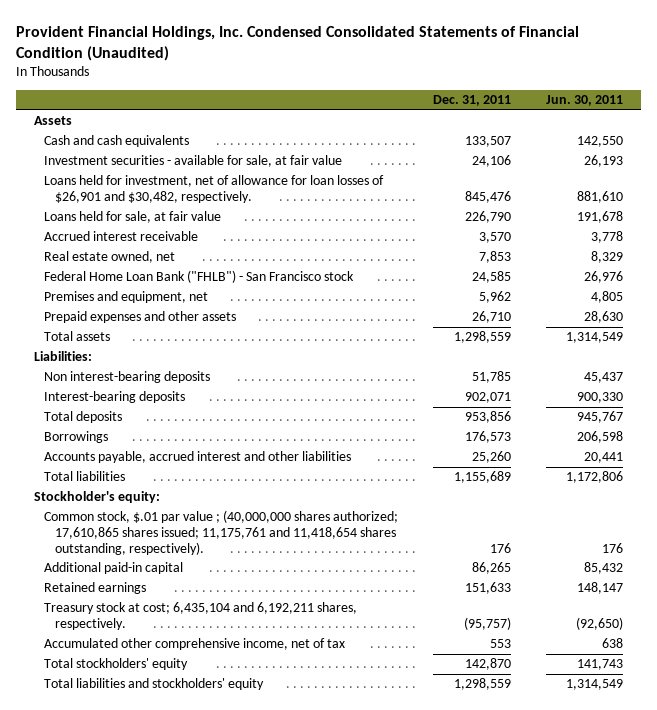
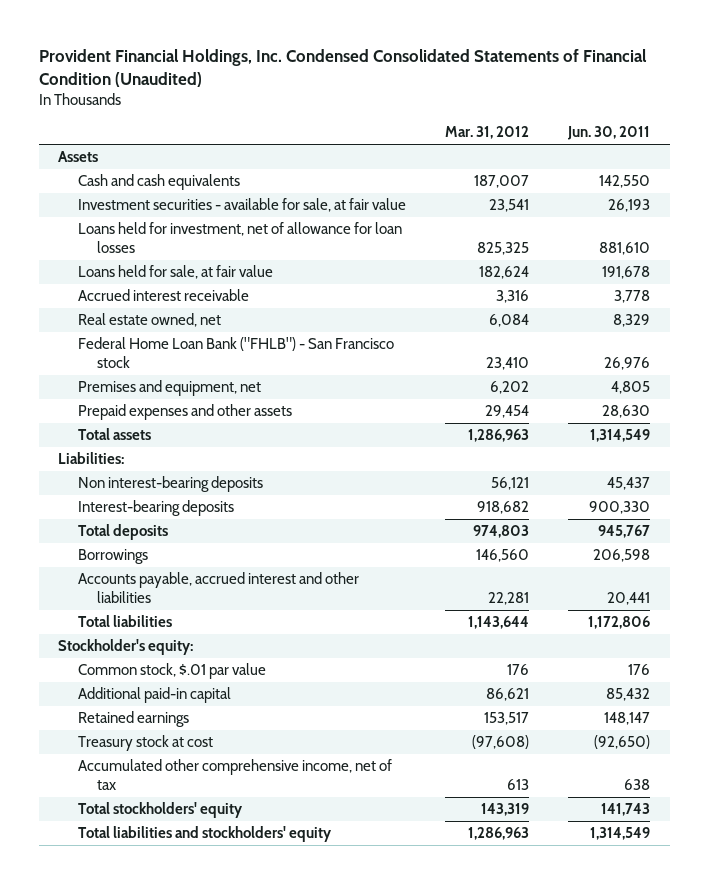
[433,95,512,107] Dec. 31, 2011 -> none
none -> [444,126,529,140] Mar. 31, 2012
[44,175,385,203] Loans held for investment, net of allowance for loan losses of $26,901 and $30,482, respectively. -> [77,222,402,253] Loans held for investment, net of allowance for loan losses
[44,510,399,555] Common stock, $.01 par value ; (40,000,000 shares authorized; 17,610,865 shares issued; 11,175,761 and 11,418,654 shares outstanding, respectively). -> [77,663,266,680] Common stock, $.01 par value
[44,602,358,630] Treasury stock at cost; 6,435,104 and 6,192,211 shares, respectively. -> [77,735,213,752] Treasury stock at cost

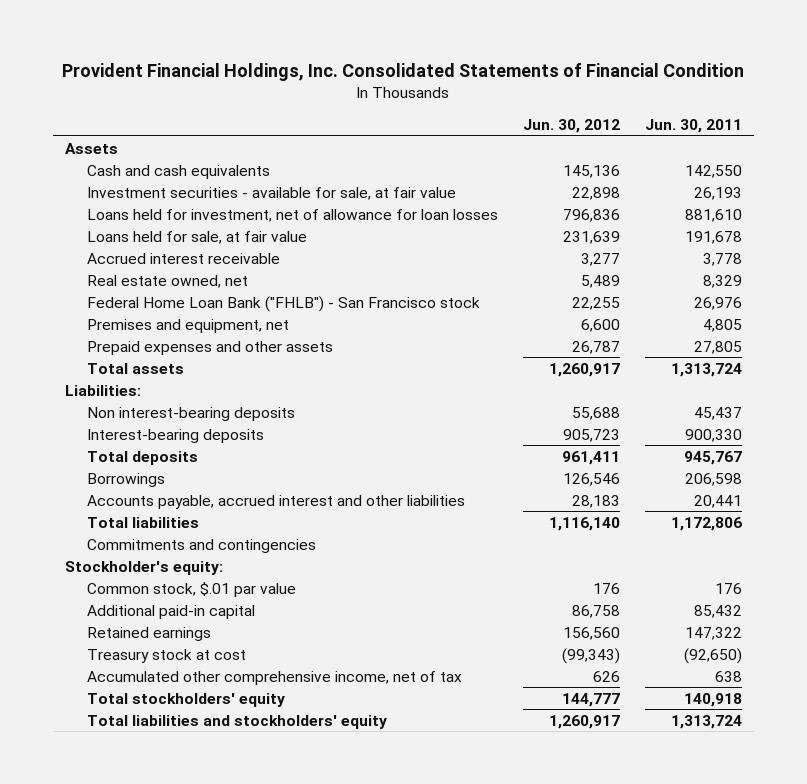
[38,48,647,87] Provident Financial Holdings, Inc. Condensed Consolidated Statements of Financial Condition (Unaudited) -> [62,63,745,82] Provident Financial Holdings, Inc. Consolidated Statements of Financial Condition
[444,126,529,140] Mar. 31, 2012 -> none
none -> [522,119,620,134] Jun. 30, 2012
[602,405,651,419] 28,630 -> [693,340,742,354] 27,805
[590,429,651,443] 1,314,549 -> [670,362,742,377] 1,313,724
none -> [86,538,316,553] Commitments and contingencies
[604,712,651,726] 148,147 -> [684,626,742,640] 147,322
[601,803,651,817] 141,743 -> [683,692,742,707] 140,918
[590,827,651,841] 1,314,549 -> [670,714,742,729] 1,313,724

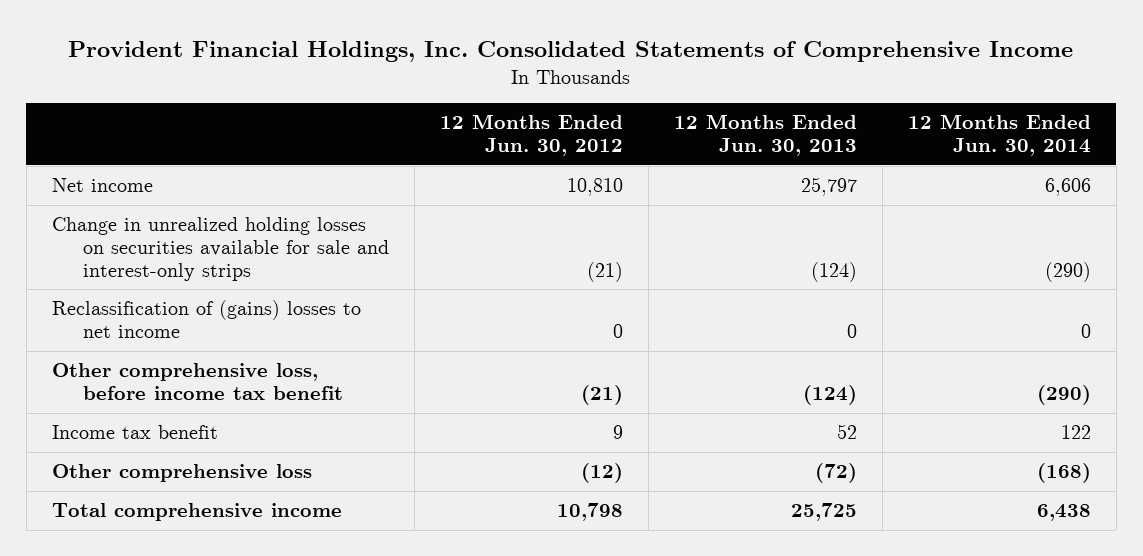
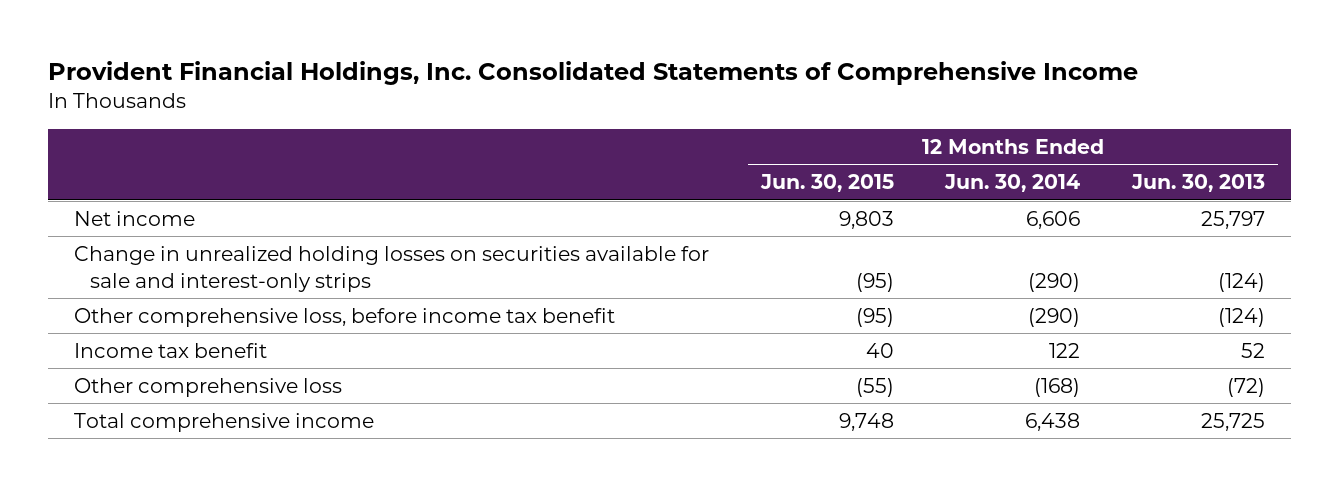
[439,114,623,157] 12 Months Ended Jun. 30, 2012 -> none
none -> [759,174,894,193] Jun. 30, 2015
[51,300,361,339] Reclassification of (gains) losses to net income -> none

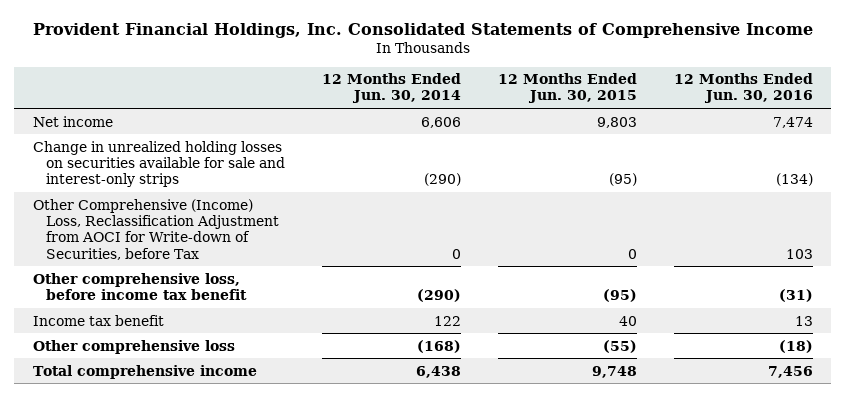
[1130,174,1265,193] Jun. 30, 2013 -> none
none -> [673,73,813,104] 12 Months Ended Jun. 30, 2016
none -> [32,198,279,260] Other Comprehensive (Income) Loss, Reclassification Adjustment from AOCI for Write-down of Securities, before Tax

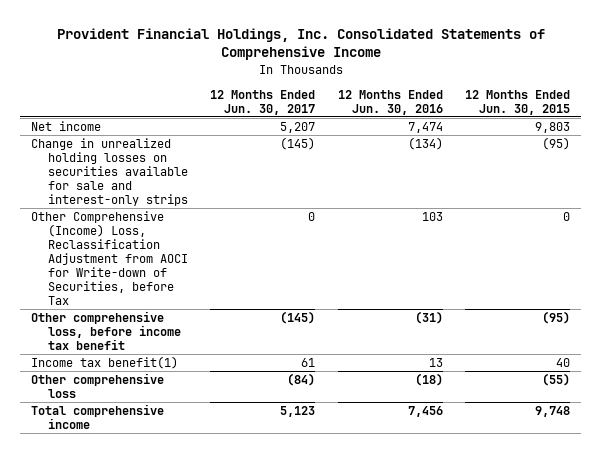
[321,73,461,104] 12 Months Ended Jun. 30, 2014 -> none
none -> [210,89,316,115] 12 Months Ended Jun. 30, 2017
[32,314,164,326] Income tax benefit -> [31,355,179,369] Income tax benefit(1)

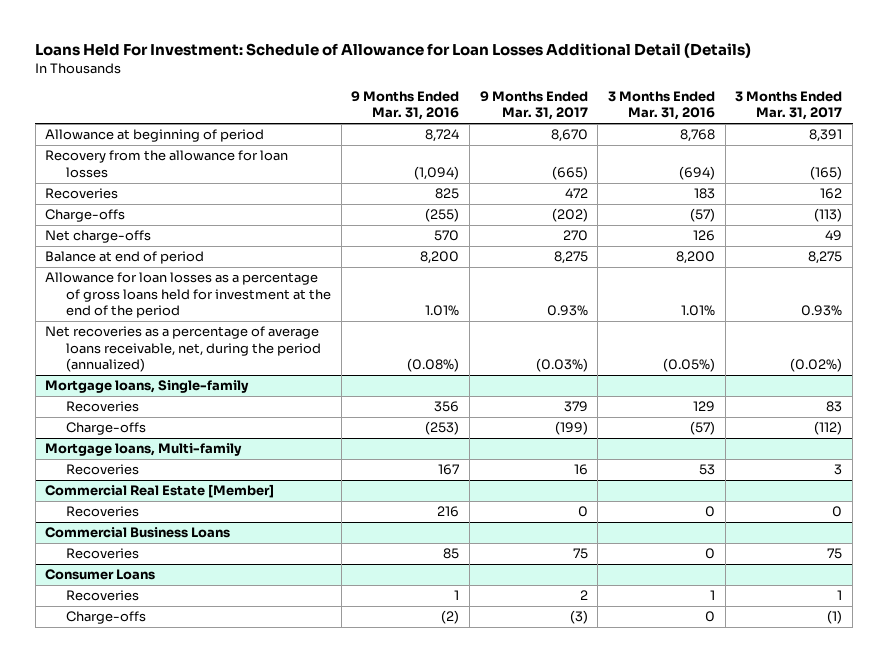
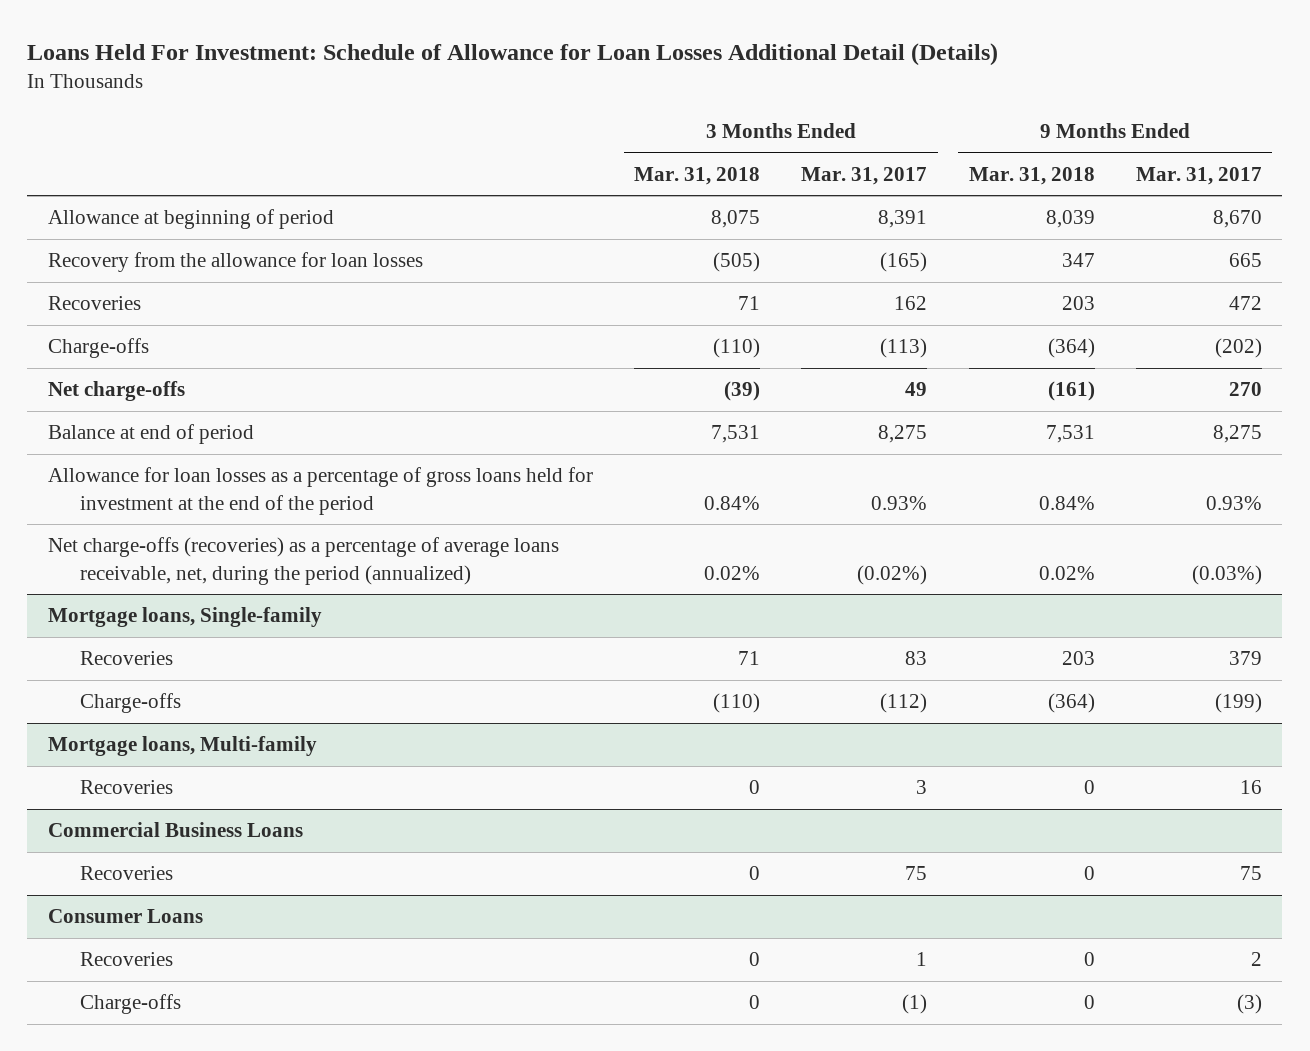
[351,91,460,121] 9 Months Ended Mar. 31, 2016 -> none
[608,91,716,121] 3 Months Ended Mar. 31, 2016 -> none
none -> [634,166,761,185] Mar. 31, 2018
none -> [968,166,1095,185] Mar. 31, 2018
[551,165,588,180] (665) -> [1228,253,1262,268] 665
[45,326,321,372] Net recoveries as a percentage of average loans receivable, net, during the period (annualized) -> [47,537,559,585] Net charge-offs (recoveries) as a percentage of average loans receivable, net, during the period (annualized)
[45,484,275,499] Commercial Real Estate [Member] -> none
[65,506,139,518] Recoveries -> none

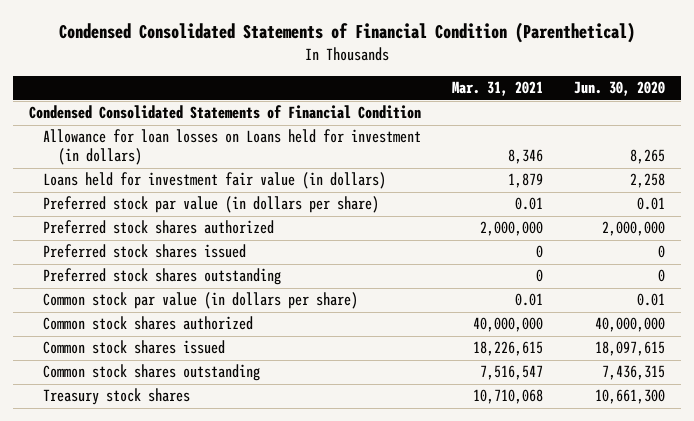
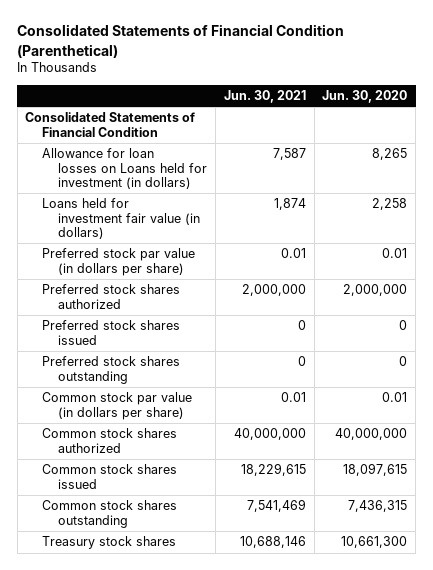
[58,22,635,44] Condensed Consolidated Statements of Financial Condition (Parenthetical) -> [17,24,345,58] Consolidated Statements of Financial Condition (Parenthetical)
[452,81,544,97] Mar. 31, 2021 -> none
none -> [223,89,306,103] Jun. 30, 2021
[28,105,421,120] Condensed Consolidated Statements of Financial Condition -> [25,112,196,137] Consolidated Statements of Financial Condition

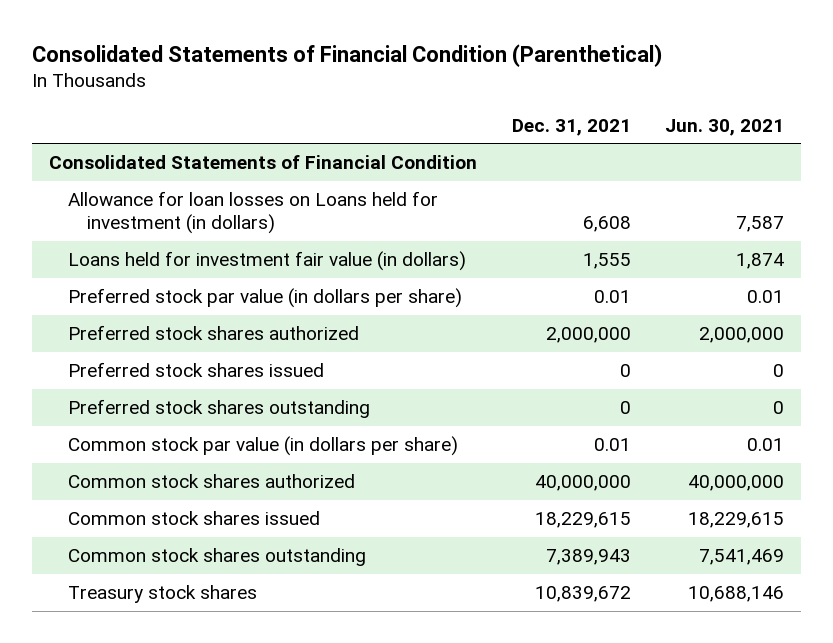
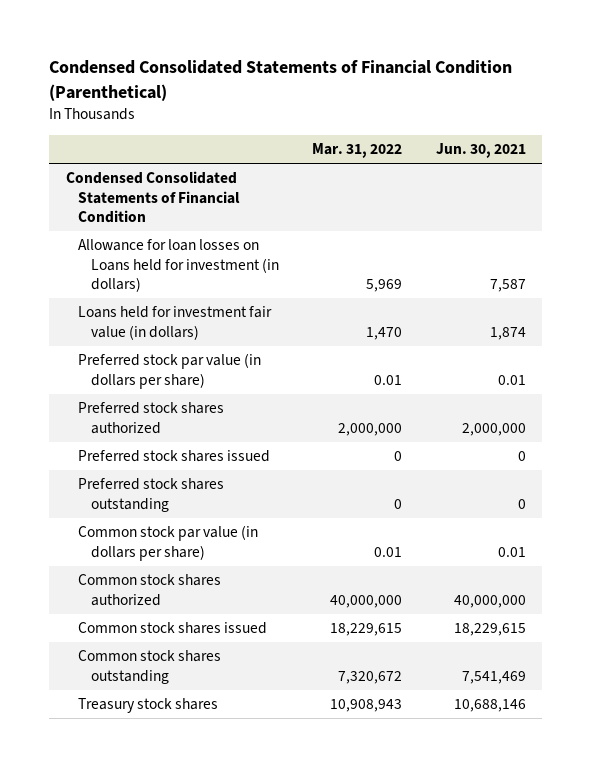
[31,43,662,67] Consolidated Statements of Financial Condition (Parenthetical) -> [49,60,513,101] Condensed Consolidated Statements of Financial Condition (Parenthetical)
[511,118,631,136] Dec. 31, 2021 -> none
none -> [312,143,403,159] Mar. 31, 2022
[49,155,478,170] Consolidated Statements of Financial Condition -> [65,171,241,224] Condensed Consolidated Statements of Financial Condition

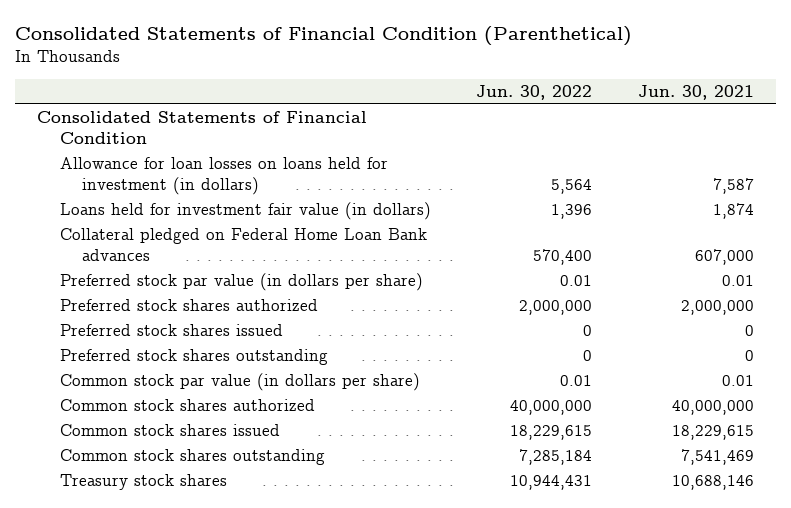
[49,60,513,101] Condensed Consolidated Statements of Financial Condition (Parenthetical) -> [14,26,632,47] Consolidated Statements of Financial Condition (Parenthetical)
[312,143,403,159] Mar. 31, 2022 -> none
none -> [476,84,593,100] Jun. 30, 2022
[65,171,241,224] Condensed Consolidated Statements of Financial Condition -> [37,111,368,144] Consolidated Statements of Financial Condition
[78,239,279,293] Allowance for loan losses on Loans held for investment (in dollars) -> [59,157,388,195] Allowance for loan losses on loans held for investment (in dollars)
none -> [59,228,427,261] Collateral pledged on Federal Home Loan Bank advances

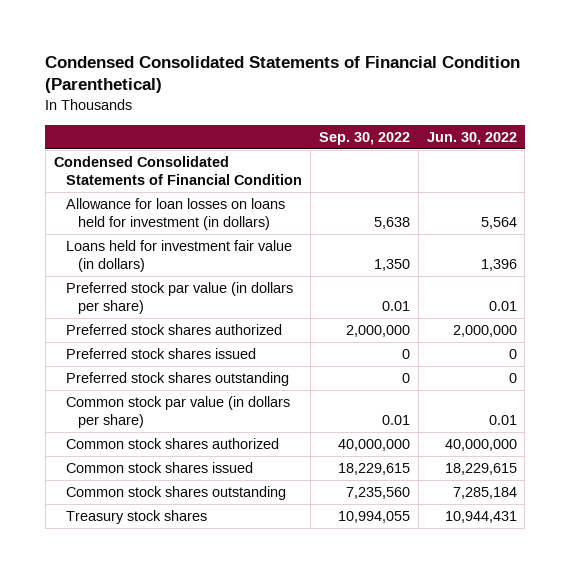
[14,26,632,47] Consolidated Statements of Financial Condition (Parenthetical) -> [45,55,521,94] Condensed Consolidated Statements of Financial Condition (Parenthetical)
[637,84,754,100] Jun. 30, 2021 -> none
none -> [318,131,410,145] Sep. 30, 2022
[37,111,368,144] Consolidated Statements of Financial Condition -> [53,156,302,185] Condensed Consolidated Statements of Financial Condition
[59,228,427,261] Collateral pledged on Federal Home Loan Bank advances -> none

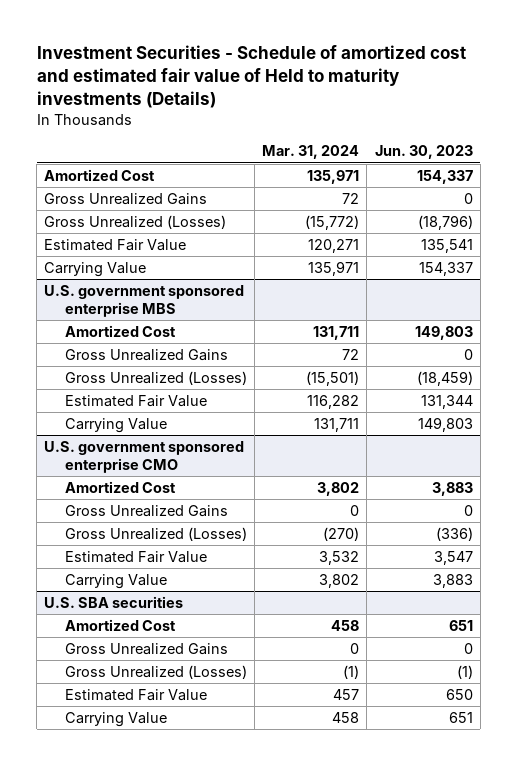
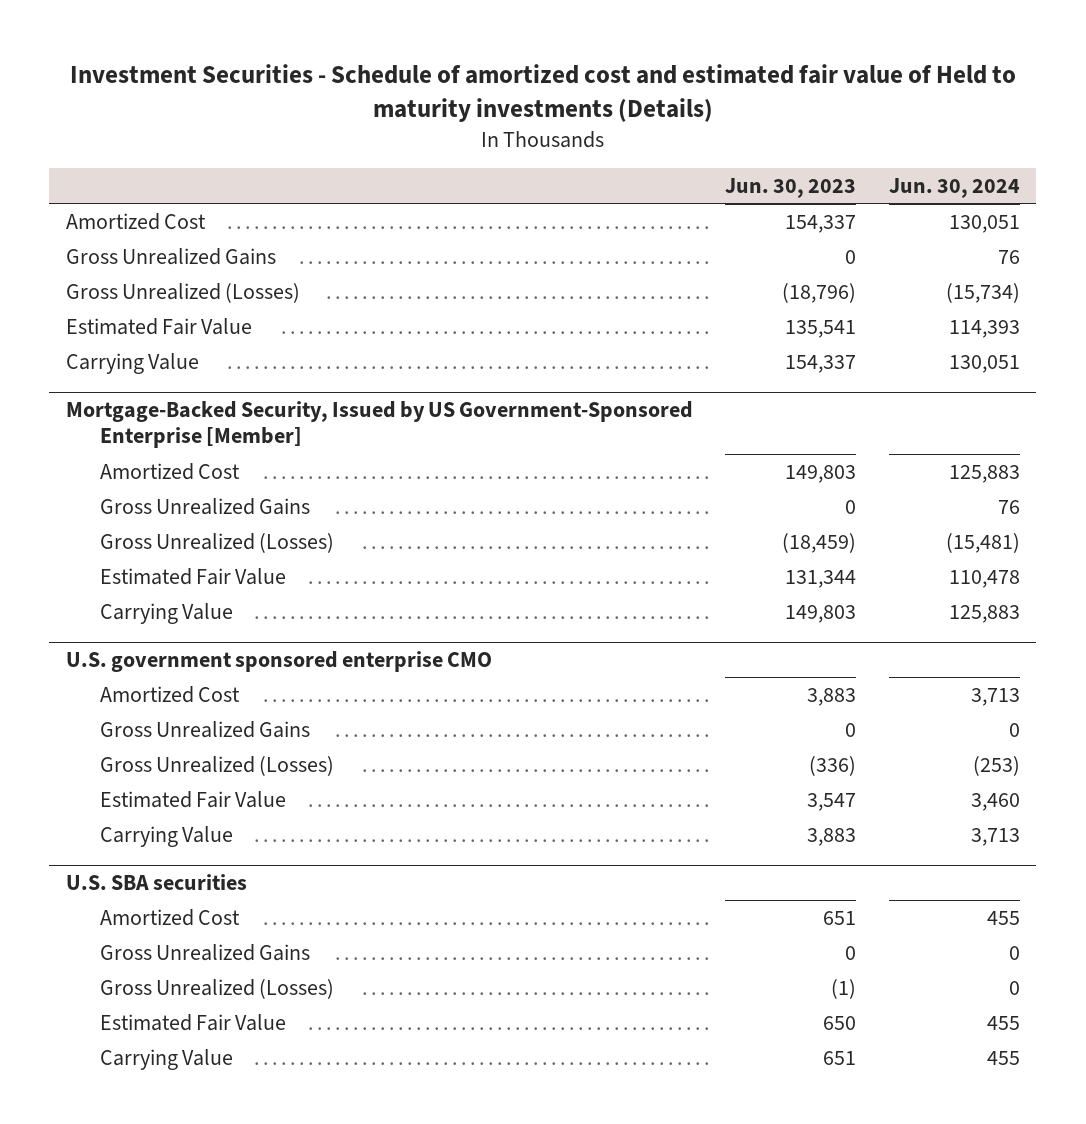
[262,145,360,160] Mar. 31, 2024 -> none
none -> [889,178,1021,199] Jun. 30, 2024
[44,284,245,317] U.S. government sponsored enterprise MBS -> [65,400,693,449] Mortgage-Backed Security, Issued by US Government-Sponsored Enterprise [Member]

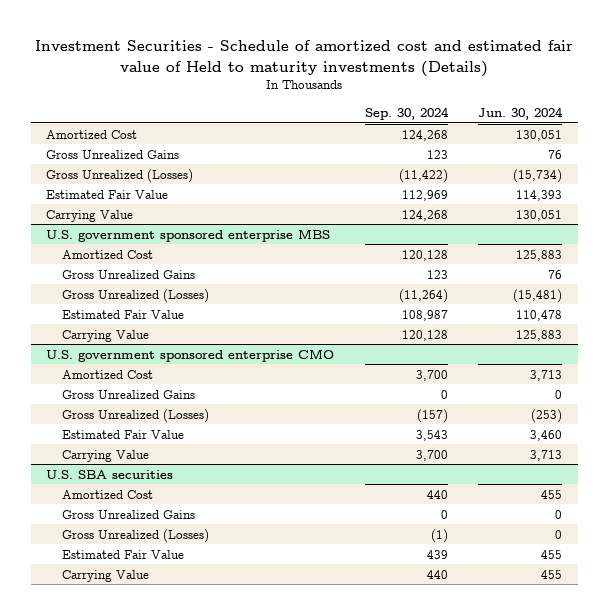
[725,178,857,199] Jun. 30, 2023 -> none
none -> [364,107,449,121] Sep. 30, 2024
[65,400,693,449] Mortgage-Backed Security, Issued by US Government-Sponsored Enterprise [Member] -> [46,228,331,242] U.S. government sponsored enterprise MBS

